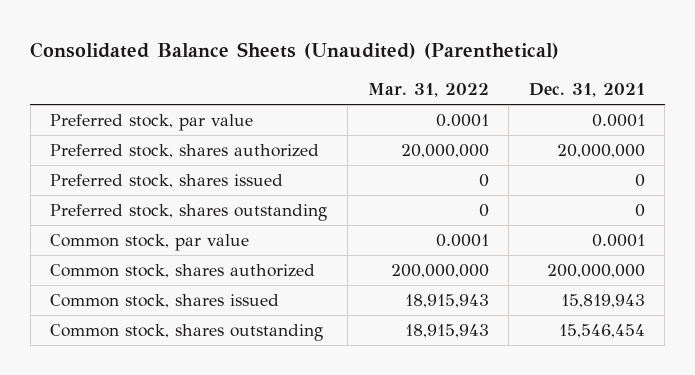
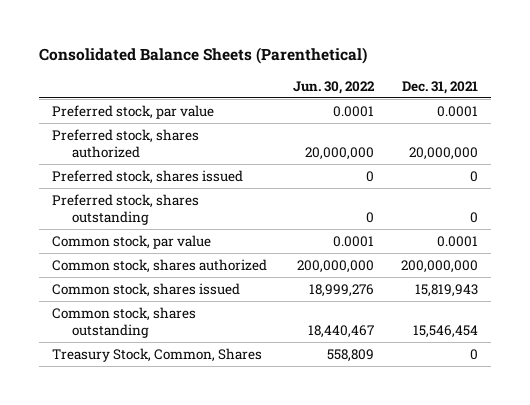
[30,42,560,60] Consolidated Balance Sheets (Unaudited) (Parenthetical) -> [38,47,367,65] Consolidated Balance Sheets (Parenthetical)
[367,83,489,98] Mar. 31, 2022 -> none
none -> [293,80,376,94] Jun. 30, 2022
none -> [52,347,263,362] Treasury Stock, Common, Shares

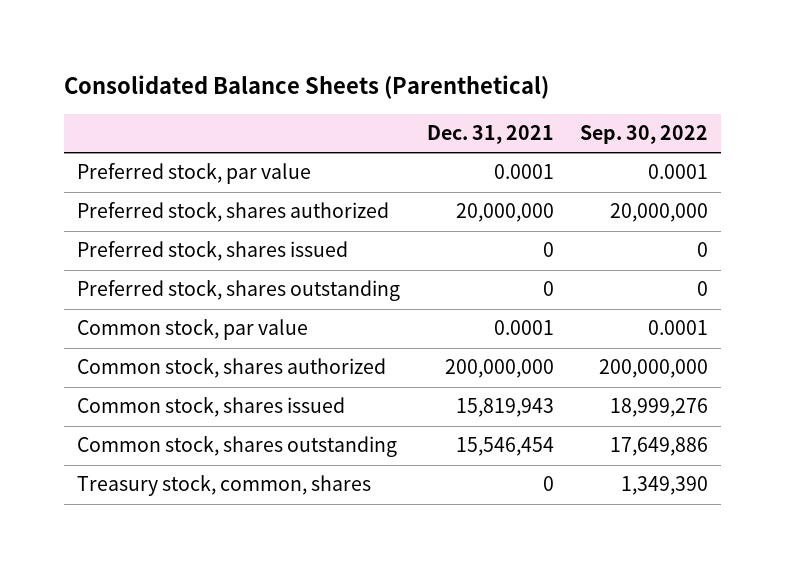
[293,80,376,94] Jun. 30, 2022 -> none
none -> [579,125,708,145] Sep. 30, 2022
[52,347,263,362] Treasury Stock, Common, Shares -> [77,475,372,497] Treasury stock, common, shares

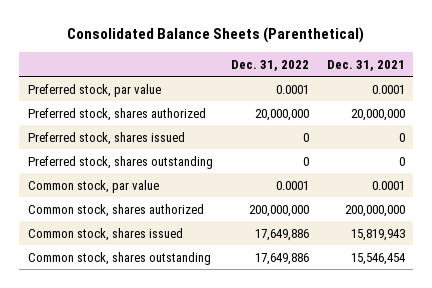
[579,125,708,145] Sep. 30, 2022 -> none
none -> [230,59,309,71] Dec. 31, 2022
[77,475,372,497] Treasury stock, common, shares -> none

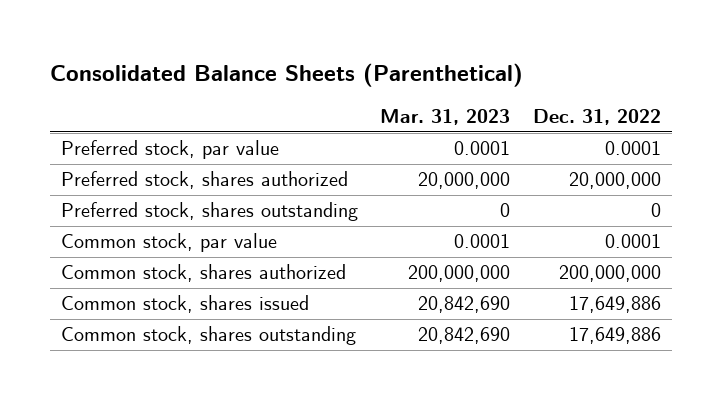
[326,59,405,71] Dec. 31, 2021 -> none
none -> [380,109,511,126] Mar. 31, 2023
[27,131,185,145] Preferred stock, shares issued -> none

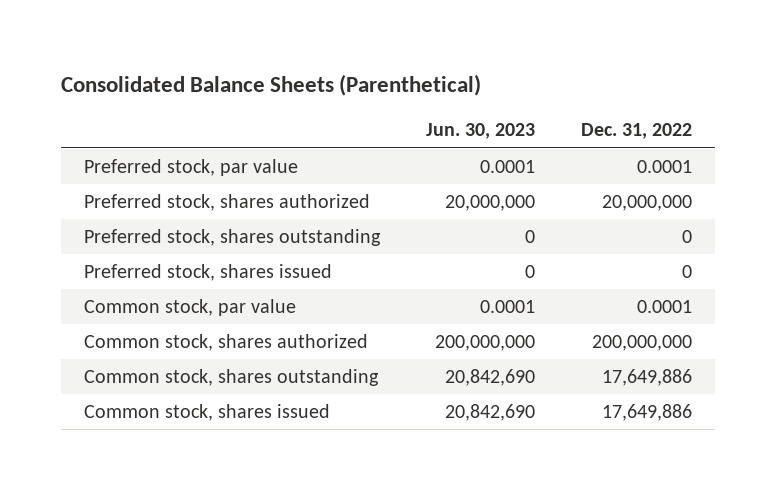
[380,109,511,126] Mar. 31, 2023 -> none
none -> [426,123,536,140] Jun. 30, 2023
none -> [84,264,333,282] Preferred stock, shares issued
[61,295,310,314] Common stock, shares issued -> [84,404,331,422] Common stock, shares issued

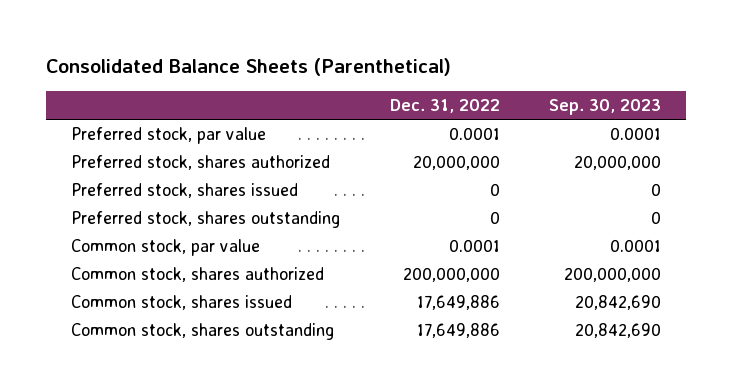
[426,123,536,140] Jun. 30, 2023 -> none
none -> [549,99,662,116] Sep. 30, 2023
[84,229,382,247] Preferred stock, shares outstanding -> [70,211,340,229] Preferred stock, shares outstanding
[84,369,380,387] Common stock, shares outstanding -> [70,323,334,341] Common stock, shares outstanding

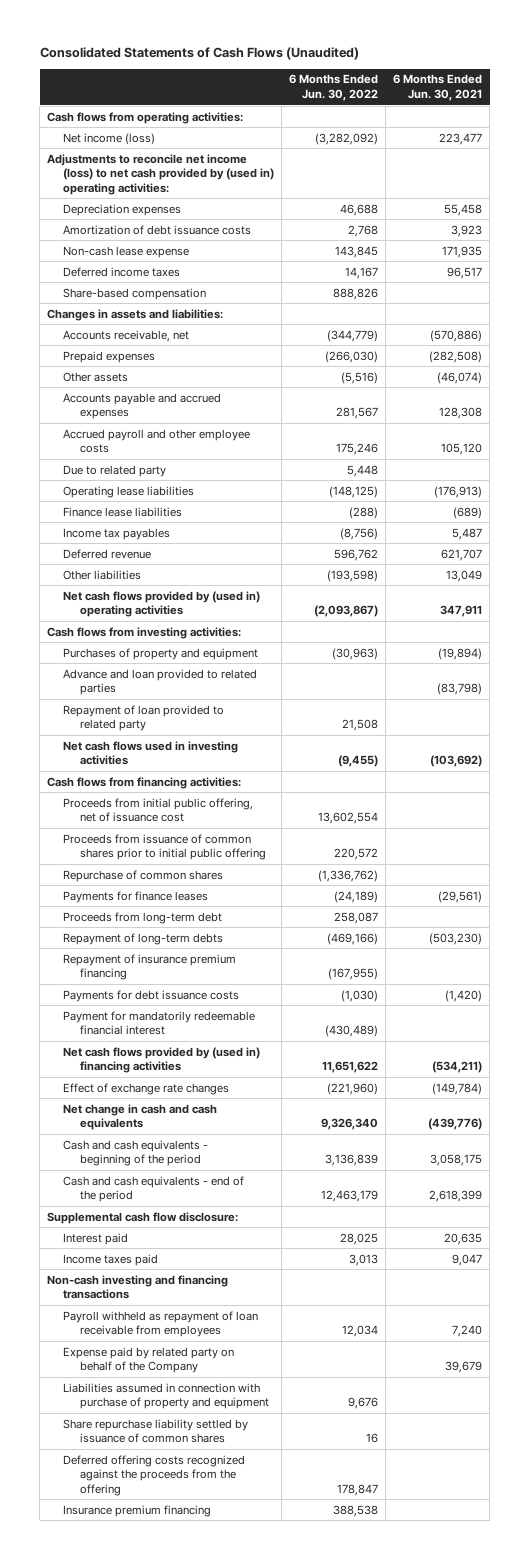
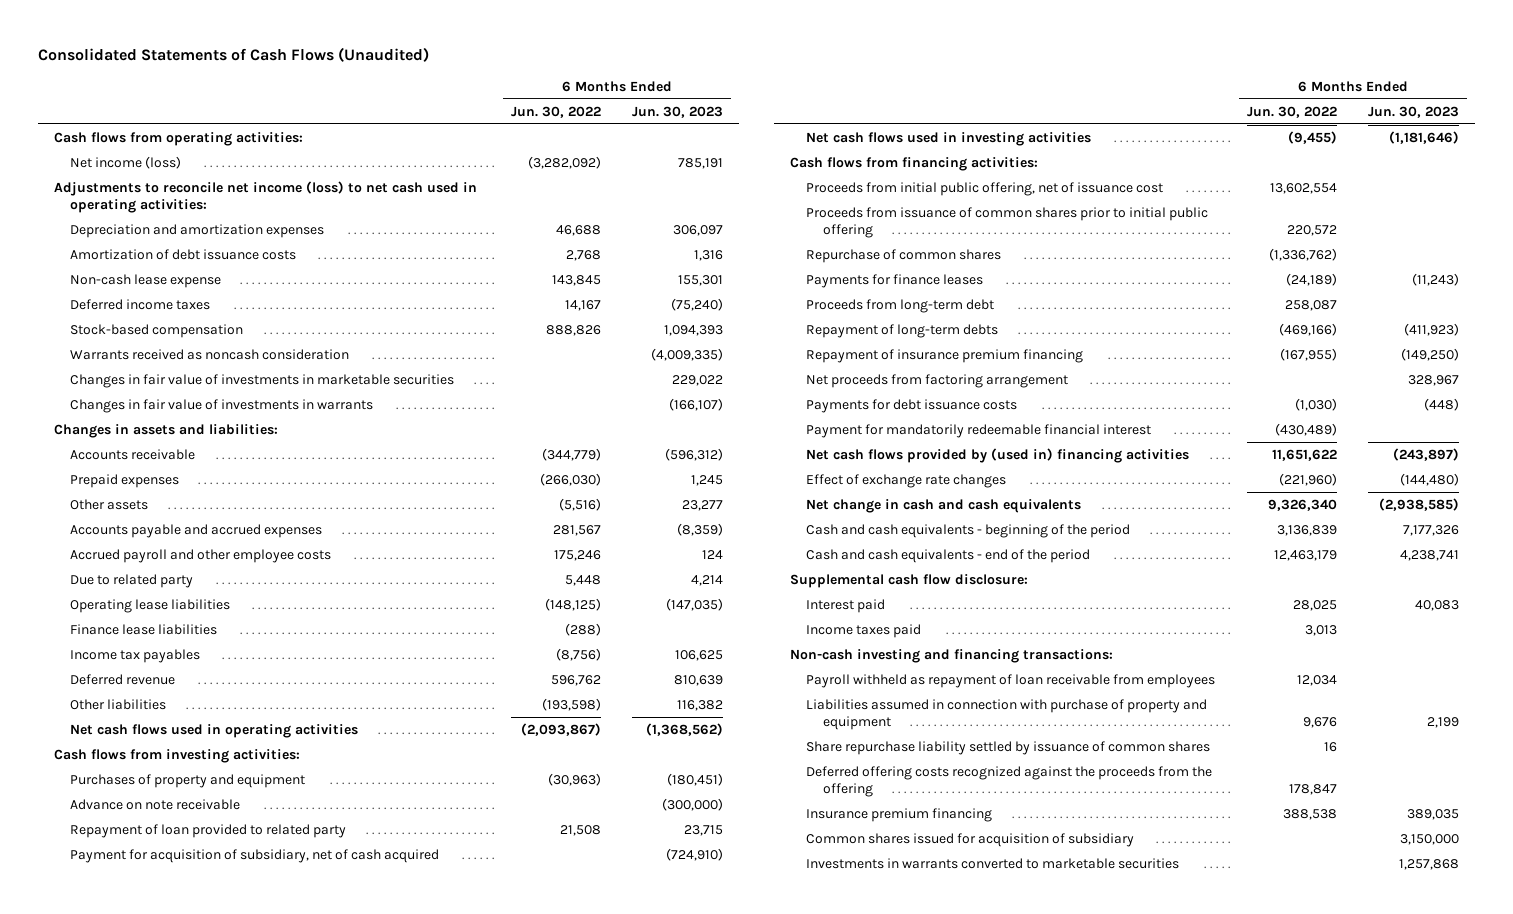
[393,74,483,101] 6 Months Ended Jun. 30, 2021 -> none
none -> [632,105,724,118] Jun. 30, 2023
[47,153,275,195] Adjustments to reconcile net income (loss) to net cash provided by (used in) operating activities: -> [53,180,477,213] Adjustments to reconcile net income (loss) to net cash used in operating activities:
[63,203,182,216] Depreciation expenses -> [70,223,325,238] Depreciation and amortization expenses
[63,287,207,300] Share-based compensation -> [70,323,244,338] Stock-based compensation
none -> [70,348,350,360] Warrants received as noncash consideration
none -> [70,373,455,388] Changes in fair value of investments in marketable securities
none -> [70,398,374,413] Changes in fair value of investments in warrants
[63,329,190,342] Accounts receivable, net -> [70,448,196,460] Accounts receivable
[63,590,261,618] Net cash flows provided by (used in) operating activities -> [70,723,359,738] Net cash flows used in operating activities
[63,668,258,696] Advance and loan provided to related parties -> [70,798,241,810] Advance on note receivable
none -> [70,848,440,863] Payment for acquisition of subsidiary, net of cash acquired
none -> [806,373,1069,388] Net proceeds from factoring arrangement
[47,1274,229,1300] Non-cash investing and financing transactions -> [790,648,1114,663] Non-cash investing and financing transactions:
[63,1346,235,1374] Expense paid by related party on behalf of the Company -> none
none -> [806,832,1135,847] Common shares issued for acquisition of subsidiary
none -> [806,857,1180,869] Investments in warrants converted to marketable securities

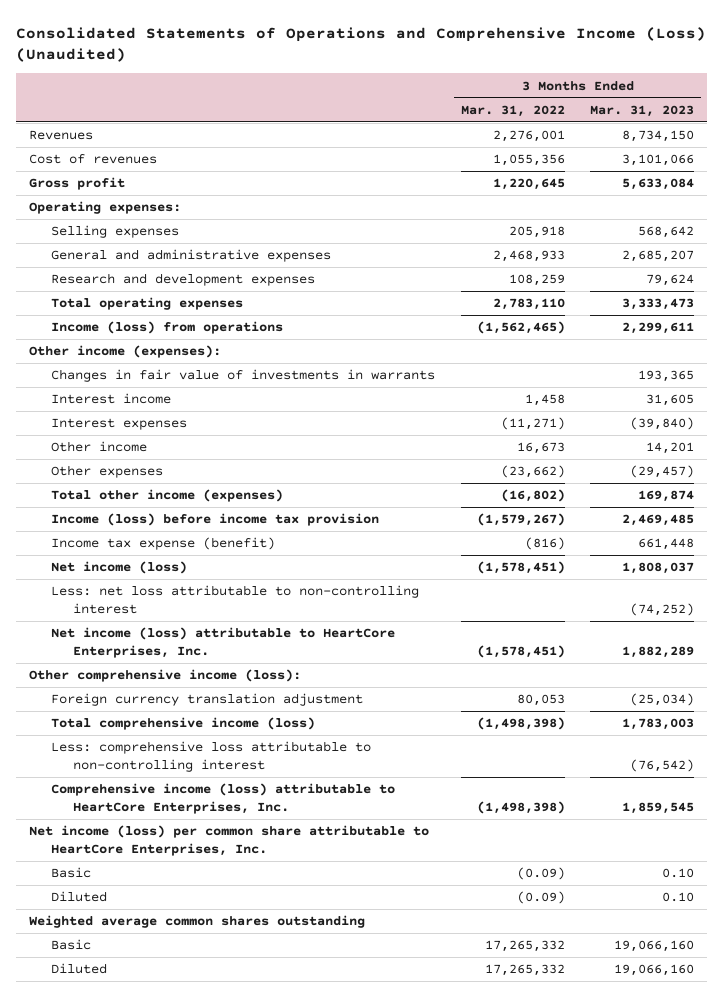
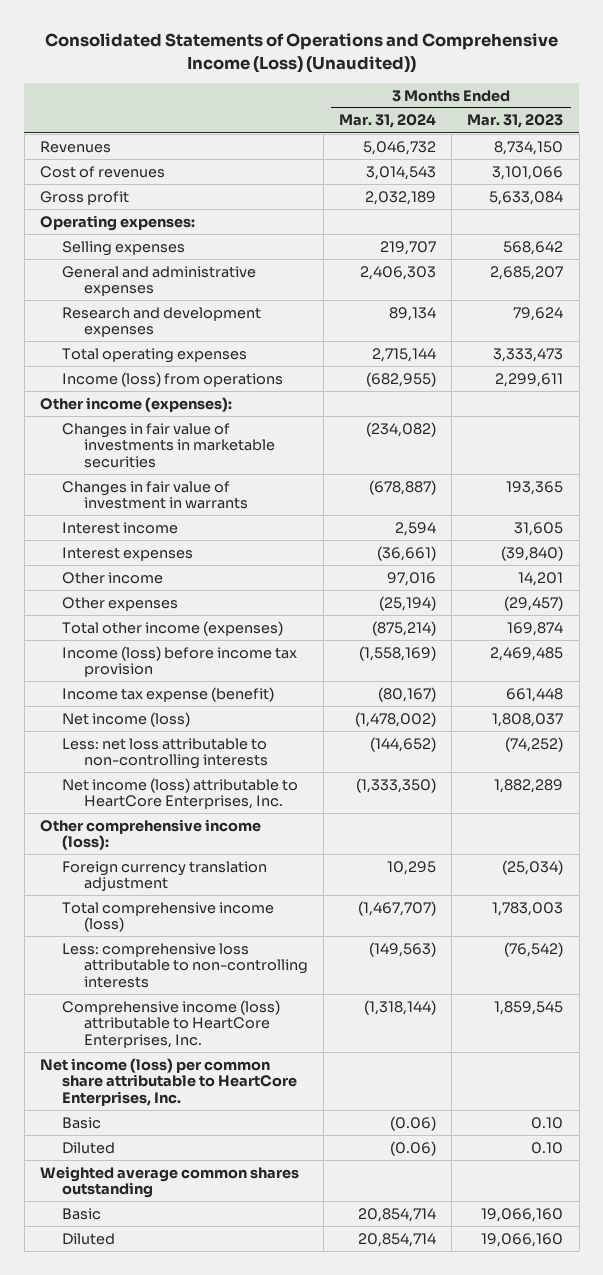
[16,26,707,63] Consolidated Statements of Operations and Comprehensive Income (Loss) (Unaudited) -> [44,33,558,73] Consolidated Statements of Operations and Comprehensive Income (Loss) (Unaudited))
[460,104,565,117] Mar. 31, 2022 -> none
none -> [339,114,437,129] Mar. 31, 2024
none -> [61,422,275,468] Changes in fair value of investments in marketable securities
[51,369,436,383] Changes in fair value of investments in warrants -> [61,480,248,510] Changes in fair value of investment in warrants
[51,585,420,615] Less: net loss attributable to non-controlling interest -> [61,737,268,770] Less: net loss attributable to non-controlling interests
[51,741,372,773] Less: comprehensive loss attributable to non-controlling interest -> [61,942,308,988] Less: comprehensive loss attributable to non-controlling interests

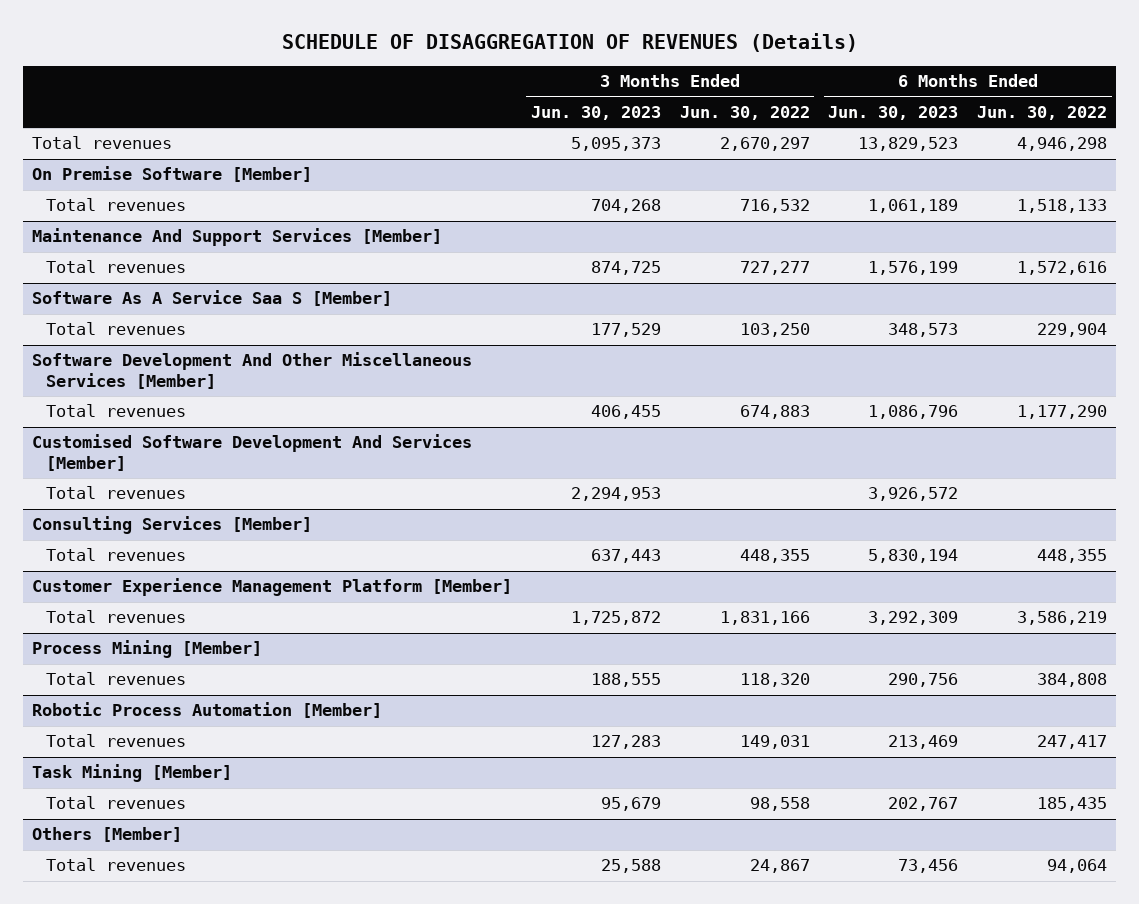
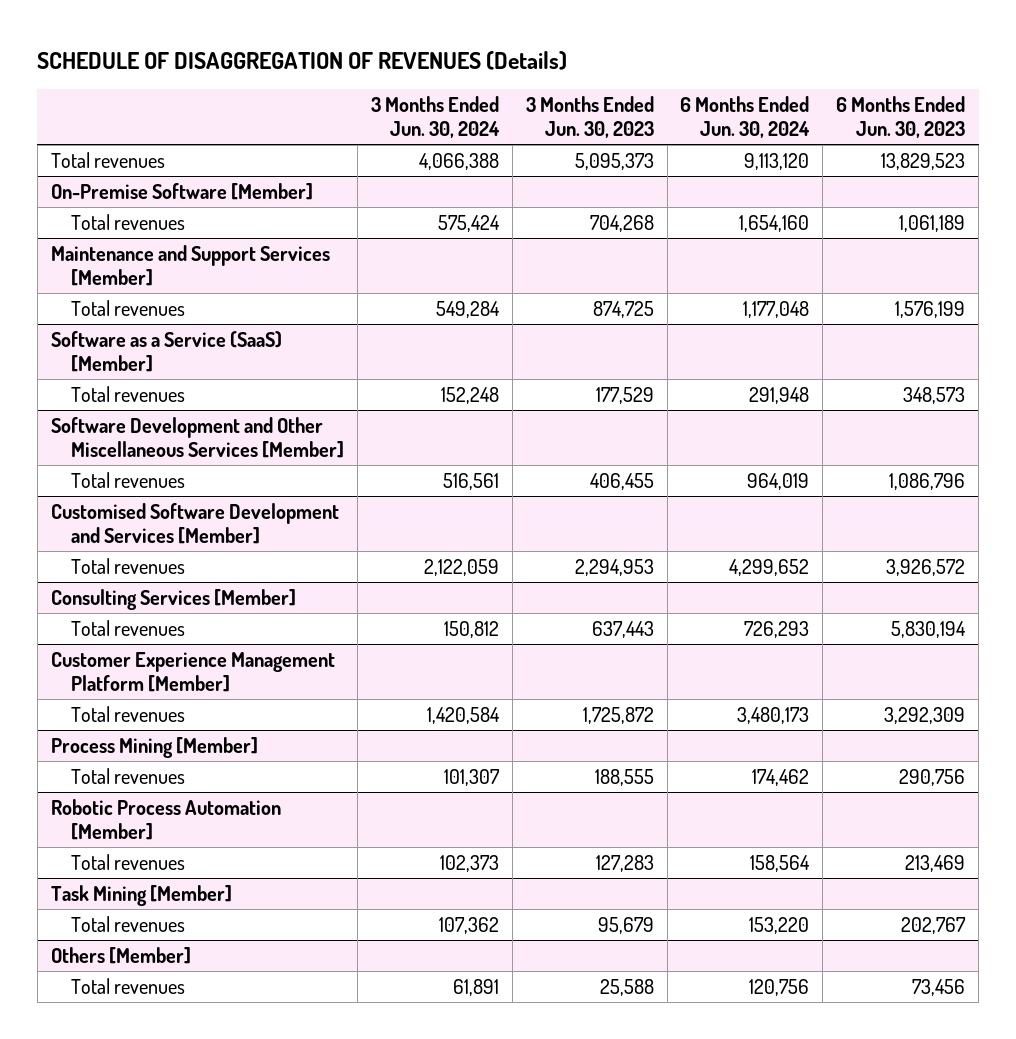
[679,105,810,120] Jun. 30, 2022 -> none
[977,105,1108,120] Jun. 30, 2022 -> none
none -> [370,95,500,138] 3 Months Ended Jun. 30, 2024
none -> [680,95,811,138] 6 Months Ended Jun. 30, 2024
[32,166,313,183] On Premise Software [Member] -> [50,183,313,201] On-Premise Software [Member]
[32,228,443,247] Maintenance And Support Services [Member] -> [50,245,330,287] Maintenance and Support Services [Member]
[32,290,393,307] Software As A Service Saa S [Member] -> [50,331,282,373] Software as a Service (SaaS) [Member]
[32,352,473,389] Software Development And Other Miscellaneous Services [Member] -> [50,417,344,459] Software Development and Other Miscellaneous Services [Member]
[32,434,473,471] Customised Software Development And Services [Member] -> [50,503,339,545] Customised Software Development and Services [Member]

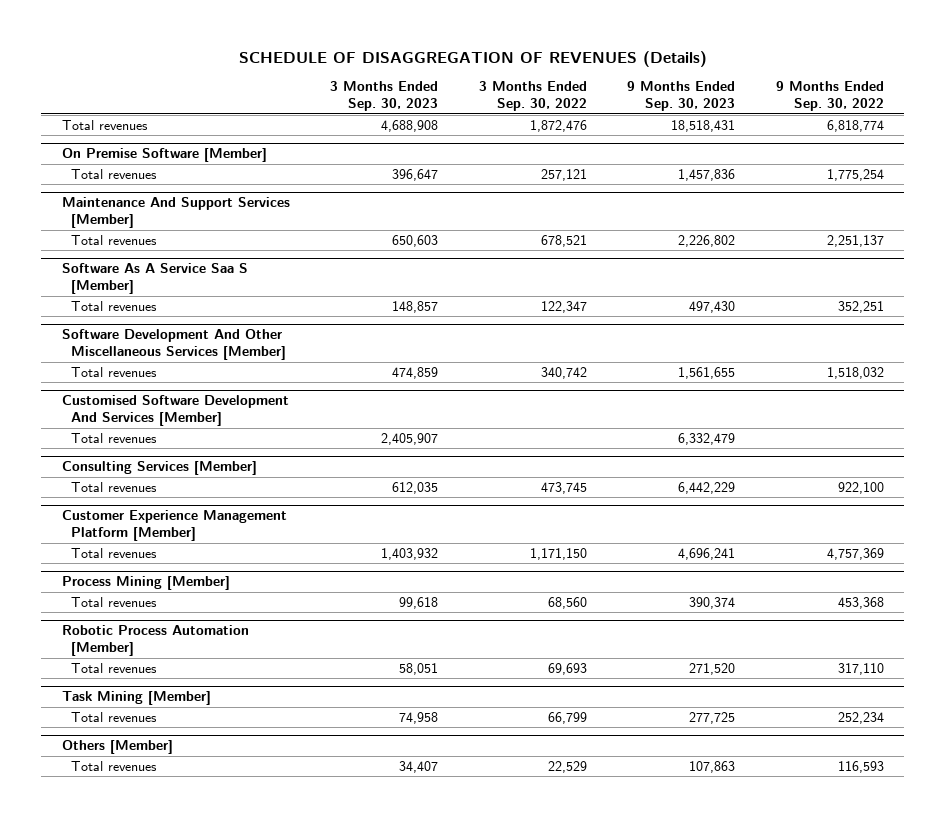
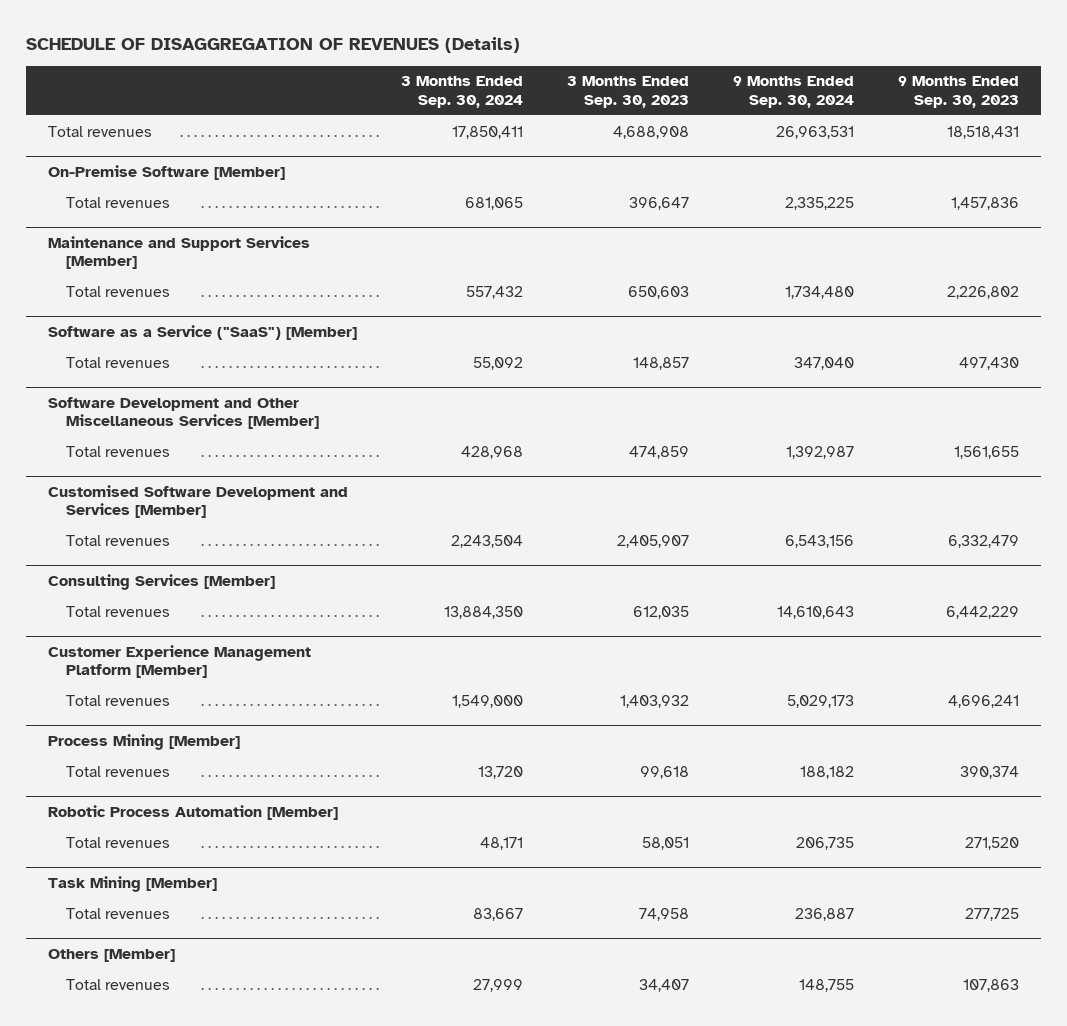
[478,81,587,112] 3 Months Ended Sep. 30, 2022 -> none
[776,81,885,112] 9 Months Ended Sep. 30, 2022 -> none
none -> [401,76,524,108] 3 Months Ended Sep. 30, 2024
none -> [732,76,854,108] 9 Months Ended Sep. 30, 2024
[61,148,267,163] On Premise Software [Member] -> [48,164,286,180] On-Premise Software [Member]
[61,197,290,229] Maintenance And Support Services [Member] -> [48,235,311,270] Maintenance and Support Services [Member]
[61,263,248,295] Software As A Service Saa S [Member] -> [48,324,358,340] Software as a Service ("SaaS") [Member]
[61,329,287,361] Software Development And Other Miscellaneous Services [Member] -> [48,396,319,430] Software Development and Other Miscellaneous Services [Member]
[61,395,289,427] Customised Software Development And Services [Member] -> [48,484,349,519] Customised Software Development and Services [Member]

